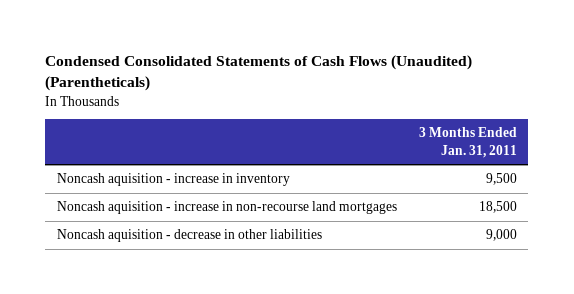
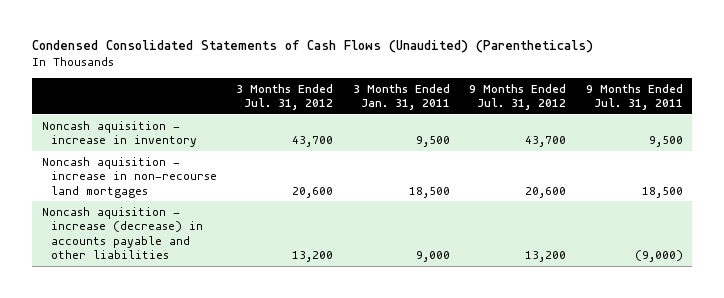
none -> [236,83,334,111] 3 Months Ended Jul. 31, 2012
none -> [469,83,567,111] 9 Months Ended Jul. 31, 2012
none -> [585,83,683,111] 9 Months Ended Jul. 31, 2011
[56,229,322,243] Noncash aquisition - decrease in other liabilities -> [41,206,203,260] Noncash aquisition - increase (decrease) in accounts payable and other liabilities

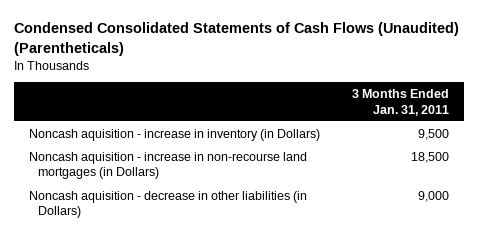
[236,83,334,111] 3 Months Ended Jul. 31, 2012 -> none
[469,83,567,111] 9 Months Ended Jul. 31, 2012 -> none
[585,83,683,111] 9 Months Ended Jul. 31, 2011 -> none
[41,120,197,148] Noncash aquisition - increase in inventory -> [29,128,321,141] Noncash aquisition - increase in inventory (in Dollars)
[41,156,217,198] Noncash aquisition - increase in non-recourse land mortgages -> [29,151,308,180] Noncash aquisition - increase in non-recourse land mortgages (in Dollars)
[41,206,203,260] Noncash aquisition - increase (decrease) in accounts payable and other liabilities -> [29,190,308,219] Noncash aquisition - decrease in other liabilities (in Dollars)

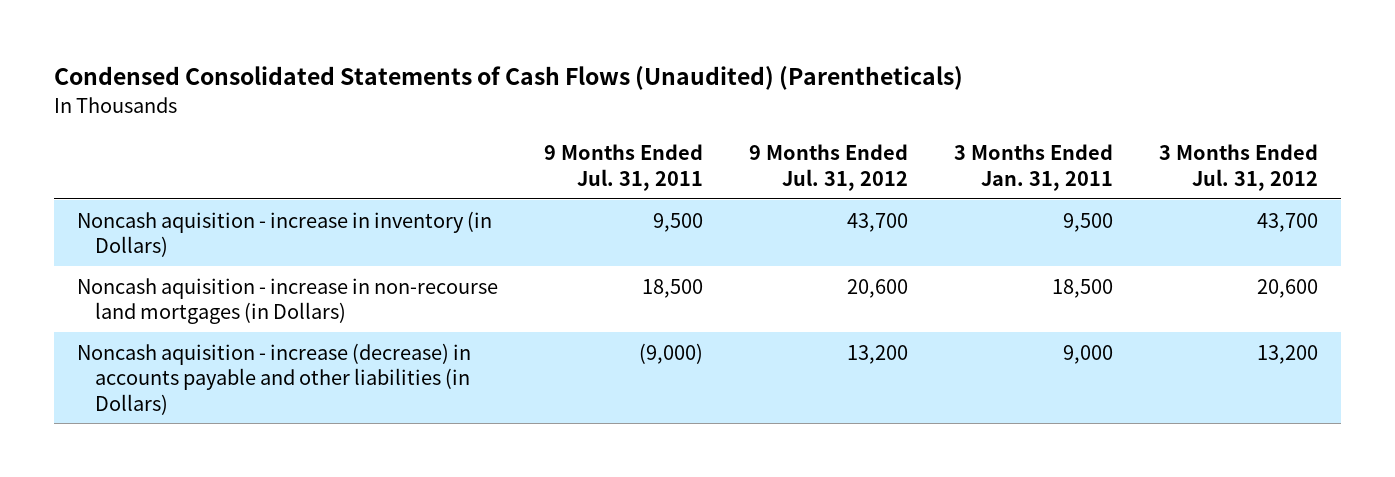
none -> [543,144,703,191] 9 Months Ended Jul. 31, 2011
none -> [748,144,908,191] 9 Months Ended Jul. 31, 2012
none -> [1158,144,1318,191] 3 Months Ended Jul. 31, 2012
[29,190,308,219] Noncash aquisition - decrease in other liabilities (in Dollars) -> [76,342,471,415] Noncash aquisition - increase (decrease) in accounts payable and other liabilities (in Dollars)

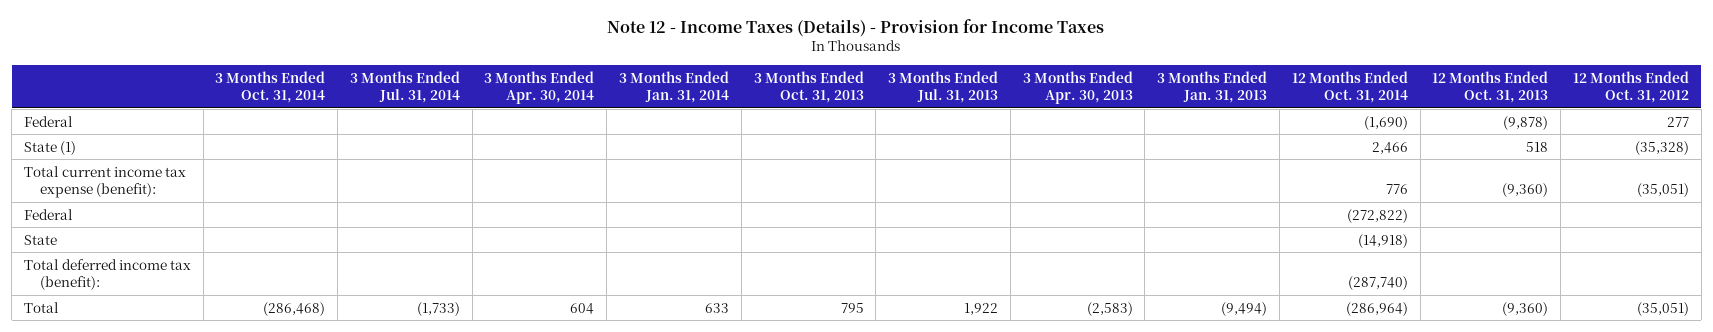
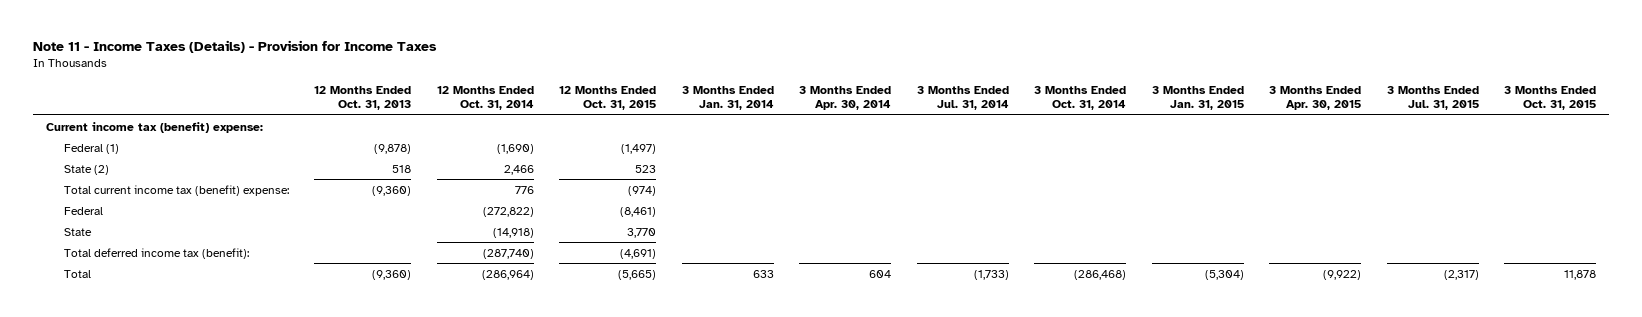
[607,18,1105,37] Note 12 - Income Taxes (Details) - Provision for Income Taxes -> [32,40,437,54] Note 11 - Income Taxes (Details) - Provision for Income Taxes
[753,70,864,104] 3 Months Ended Oct. 31, 2013 -> none
[888,70,999,104] 3 Months Ended Jul. 31, 2013 -> none
[1022,70,1133,105] 3 Months Ended Apr. 30, 2013 -> none
[1157,70,1268,104] 3 Months Ended Jan. 31, 2013 -> none
[1572,70,1689,104] 12 Months Ended Oct. 31, 2012 -> none
none -> [559,85,657,111] 12 Months Ended Oct. 31, 2015
none -> [1151,85,1244,111] 3 Months Ended Jan. 31, 2015
none -> [1269,85,1362,111] 3 Months Ended Apr. 30, 2015
none -> [1386,85,1479,111] 3 Months Ended Jul. 31, 2015
none -> [1504,85,1597,111] 3 Months Ended Oct. 31, 2015
none -> [45,121,263,133] Current income tax (benefit) expense:
[23,115,73,127] Federal -> [63,143,119,154] Federal (1)
[23,140,76,155] State (1) -> [63,164,109,175] State (2)
[23,165,186,199] Total current income tax expense (benefit): -> [63,184,289,196] Total current income tax (benefit) expense:

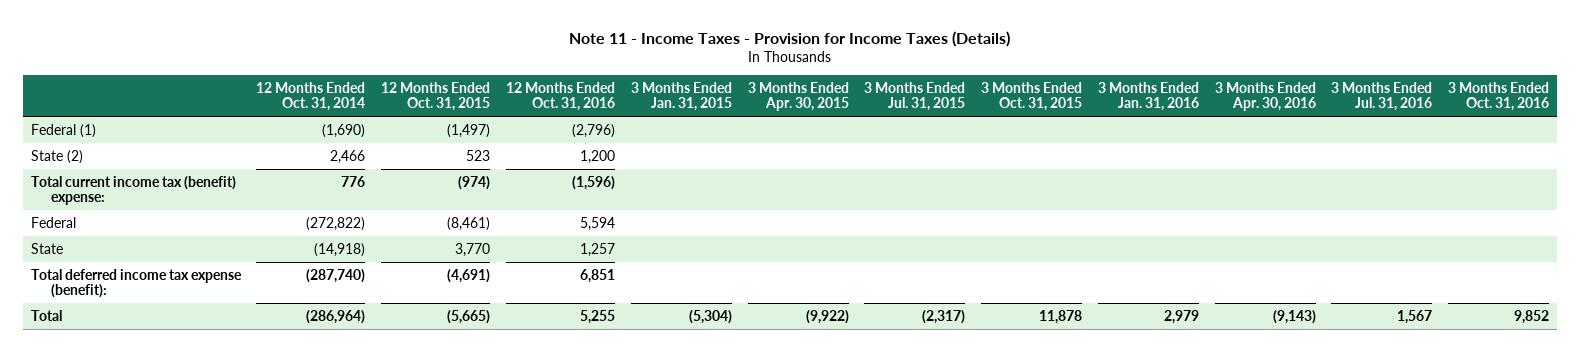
[32,40,437,54] Note 11 - Income Taxes (Details) - Provision for Income Taxes -> [568,30,1010,47] Note 11 - Income Taxes - Provision for Income Taxes (Details)
[314,85,412,111] 12 Months Ended Oct. 31, 2013 -> none
[681,85,774,111] 3 Months Ended Jan. 31, 2014 -> none
[799,85,892,111] 3 Months Ended Apr. 30, 2014 -> none
[916,85,1009,111] 3 Months Ended Jul. 31, 2014 -> none
[1034,85,1127,111] 3 Months Ended Oct. 31, 2014 -> none
none -> [506,81,616,112] 12 Months Ended Oct. 31, 2016
none -> [1097,81,1199,112] 3 Months Ended Jan. 31, 2016
none -> [1214,81,1316,112] 3 Months Ended Apr. 30, 2016
none -> [1331,81,1433,112] 3 Months Ended Jul. 31, 2016
none -> [1448,81,1550,112] 3 Months Ended Oct. 31, 2016
[45,121,263,133] Current income tax (benefit) expense: -> none
[63,247,249,259] Total deferred income tax (benefit): -> [30,268,242,299] Total deferred income tax expense (benefit):

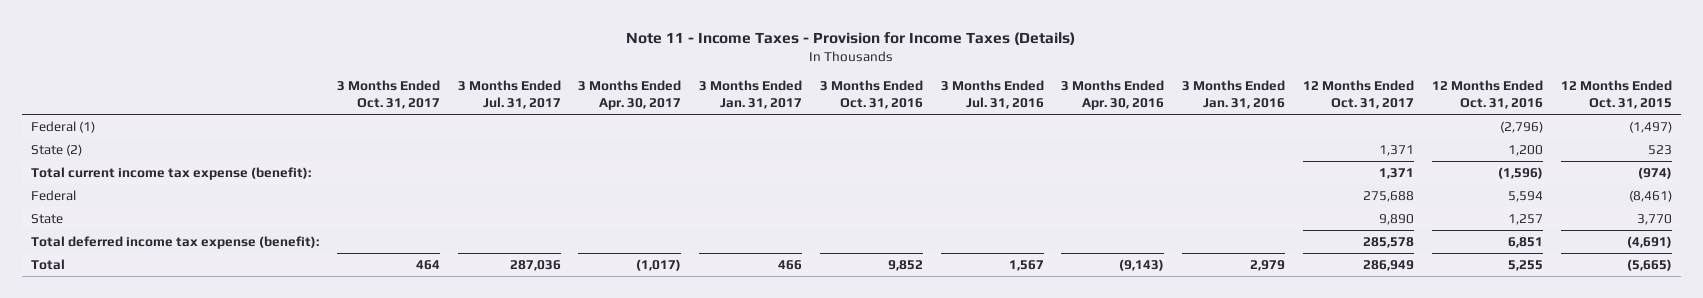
[256,81,366,112] 12 Months Ended Oct. 31, 2014 -> none
[630,81,732,112] 3 Months Ended Jan. 31, 2015 -> none
[747,81,849,112] 3 Months Ended Apr. 30, 2015 -> none
[864,81,966,112] 3 Months Ended Jul. 31, 2015 -> none
[981,81,1083,112] 3 Months Ended Oct. 31, 2015 -> none
none -> [336,80,440,110] 3 Months Ended Oct. 31, 2017
none -> [457,80,561,110] 3 Months Ended Jul. 31, 2017
none -> [578,80,682,111] 3 Months Ended Apr. 30, 2017
none -> [699,80,803,110] 3 Months Ended Jan. 31, 2017
none -> [1303,80,1415,110] 12 Months Ended Oct. 31, 2017
[30,175,236,206] Total current income tax (benefit) expense: -> [30,166,311,180] Total current income tax expense (benefit):

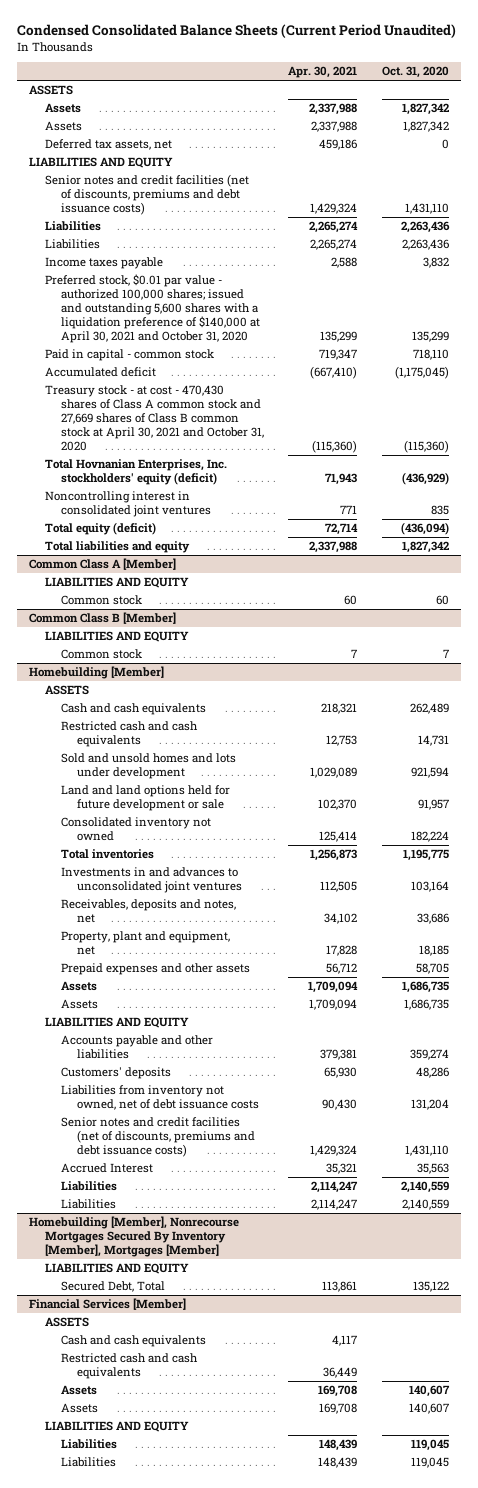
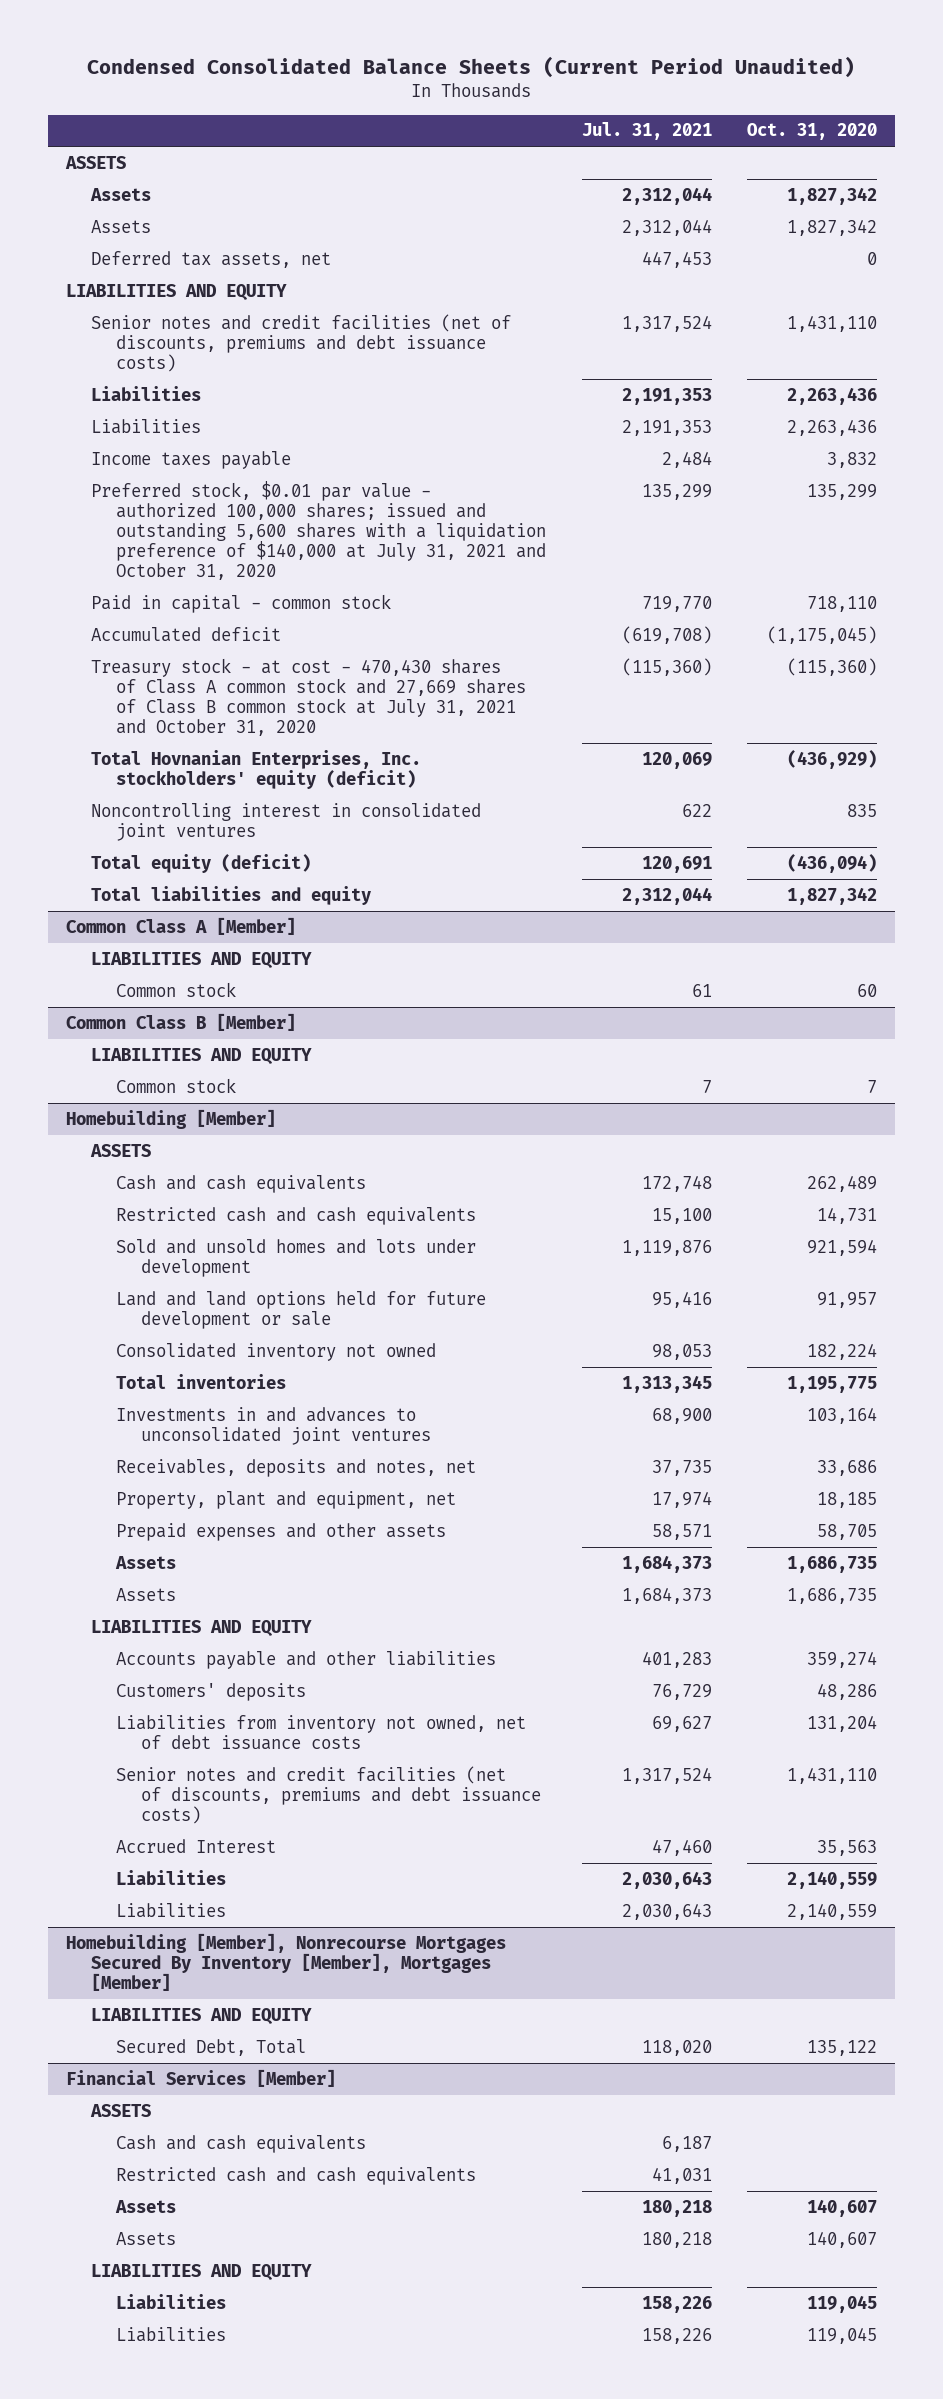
[288,66,358,79] Apr. 30, 2021 -> none
none -> [581,122,712,141] Jul. 31, 2021
[45,274,261,344] Preferred stock, $0.01 par value - authorized 100,000 shares; issued and outstanding 5,600 shares with a liquidation preference of $140,000 at April 30, 2021 and October 31, 2020 -> [90,480,546,581] Preferred stock, $0.01 par value - authorized 100,000 shares; issued and outstanding 5,600 shares with a liquidation preference of $140,000 at July 31, 2021 and October 31, 2020
[45,385,265,452] Treasury stock - at cost - 470,430 shares of Class A common stock and 27,669 shares of Class B common stock at April 30, 2021 and October 31, 2020 -> [90,657,526,737] Treasury stock - at cost - 470,430 shares of Class A common stock and 27,669 shares of Class B common stock at July 31, 2021 and October 31, 2020

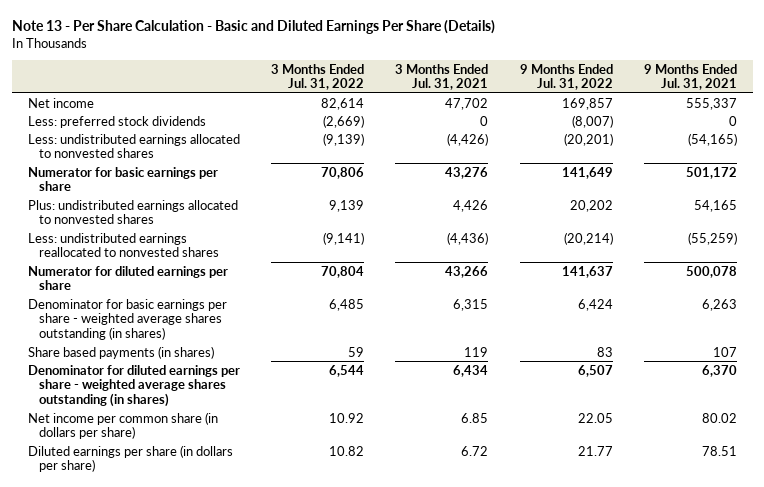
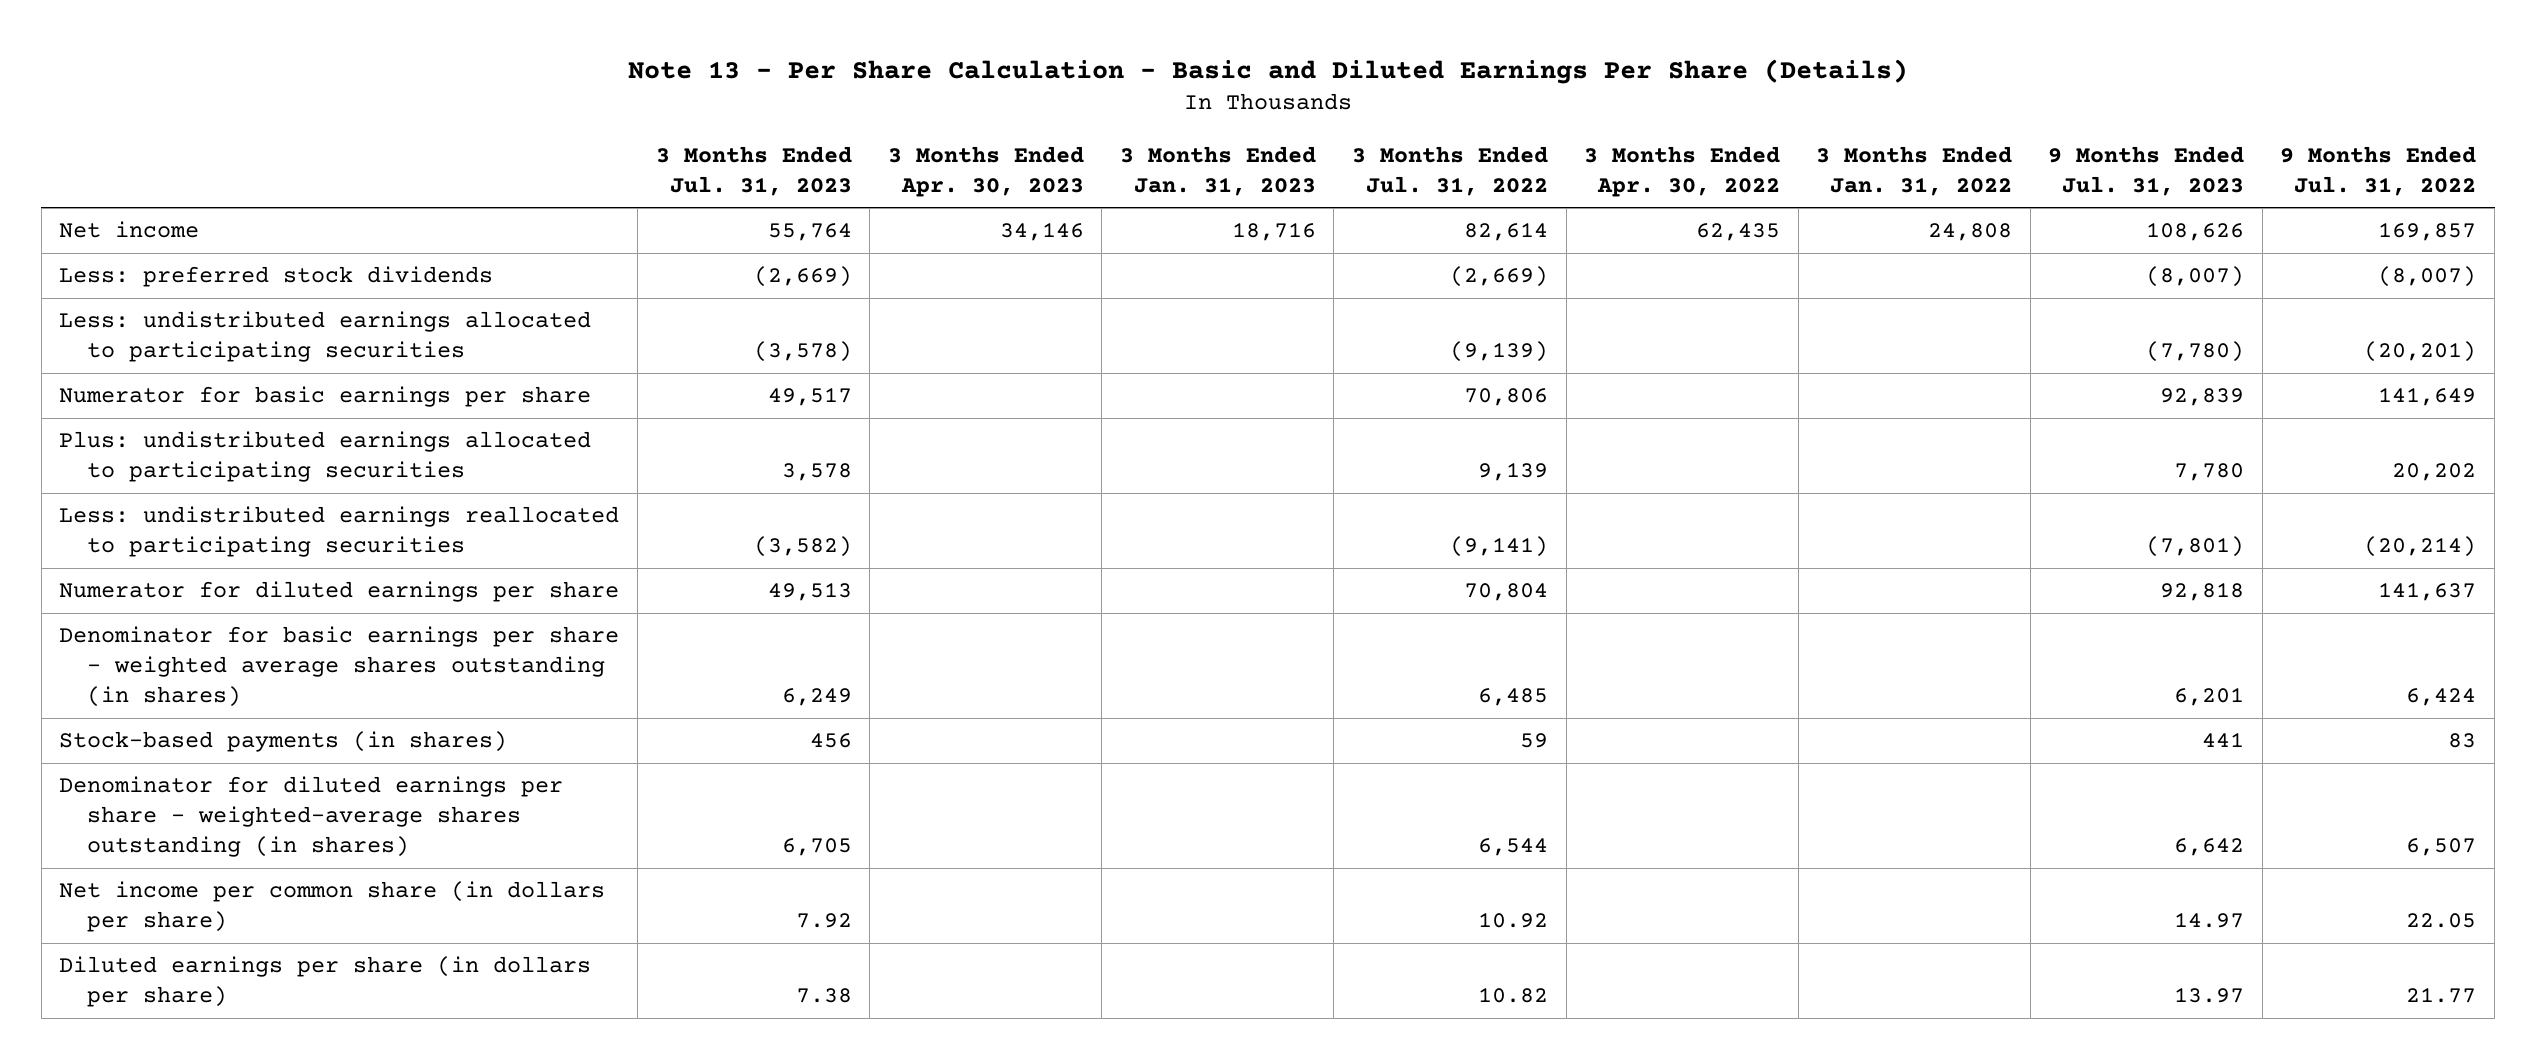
[395,63,489,91] 3 Months Ended Jul. 31, 2021 -> none
[643,63,737,91] 9 Months Ended Jul. 31, 2021 -> none
none -> [655,145,852,196] 3 Months Ended Jul. 31, 2023
none -> [887,145,1084,197] 3 Months Ended Apr. 30, 2023
none -> [1119,145,1316,196] 3 Months Ended Jan. 31, 2023
none -> [1584,145,1781,197] 3 Months Ended Apr. 30, 2022
none -> [1816,145,2013,196] 3 Months Ended Jan. 31, 2022
none -> [2048,145,2245,196] 9 Months Ended Jul. 31, 2023
[27,133,240,159] Less: undistributed earnings allocated to nonvested shares -> [59,311,592,363] Less: undistributed earnings allocated to participating securities
[27,199,238,225] Plus: undistributed earnings allocated to nonvested shares -> [59,431,592,483] Plus: undistributed earnings allocated to participating securities
[27,232,219,258] Less: undistributed earnings reallocated to nonvested shares -> [59,506,620,558] Less: undistributed earnings reallocated to participating securities
[27,345,214,359] Share based payments (in shares) -> [59,731,508,753] Stock-based payments (in shares)
[27,364,240,407] Denominator for diluted earnings per share - weighted average shares outstanding (in shares) -> [59,776,564,858] Denominator for diluted earnings per share - weighted-average shares outstanding (in shares)

